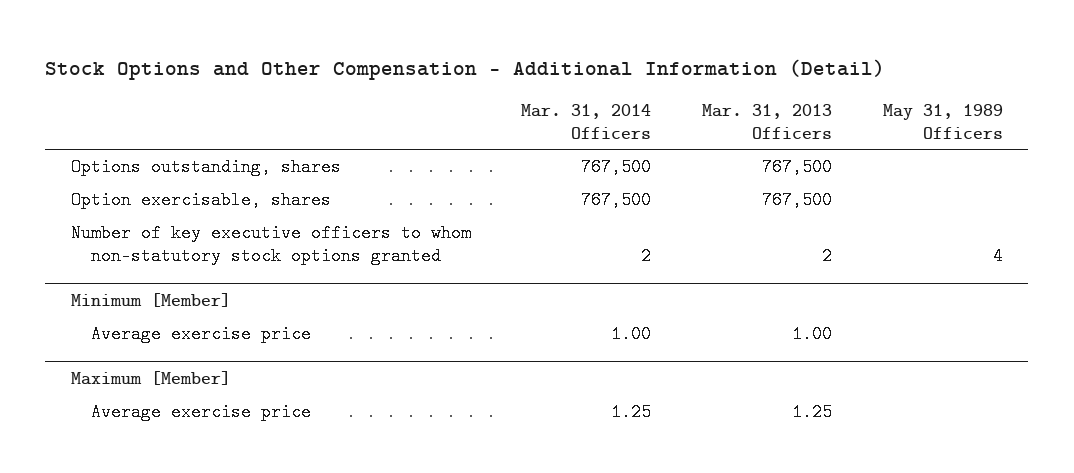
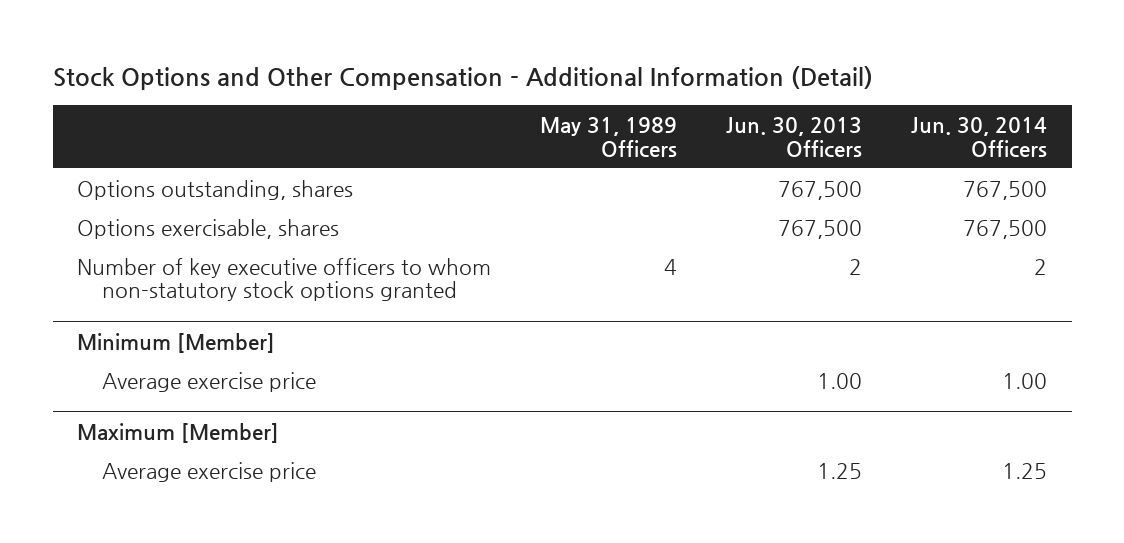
[521,103,652,139] Mar. 31, 2014 Officers -> none
[702,103,833,139] Mar. 31, 2013 Officers -> none
none -> [726,116,863,158] Jun. 30, 2013 Officers
none -> [911,116,1048,158] Jun. 30, 2014 Officers
[70,191,331,210] Option exercisable, shares -> [77,218,340,239] Options exercisable, shares

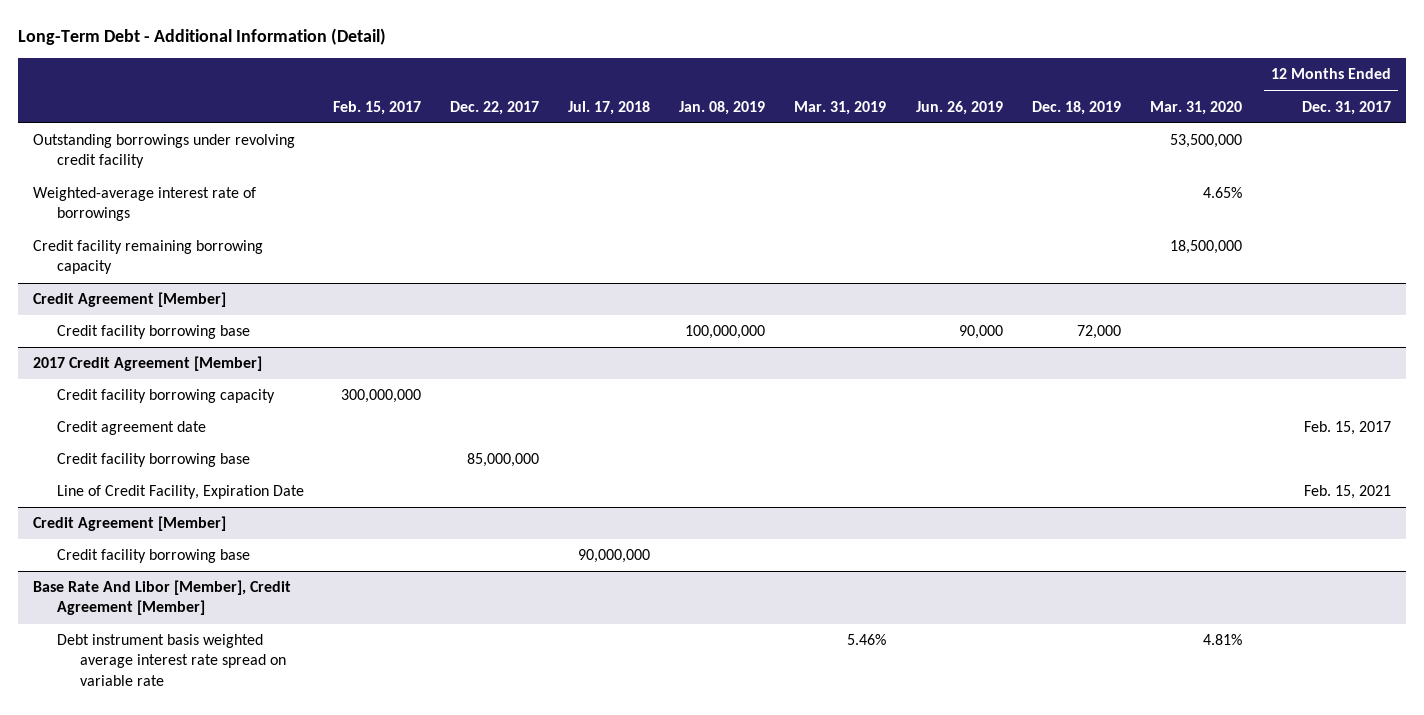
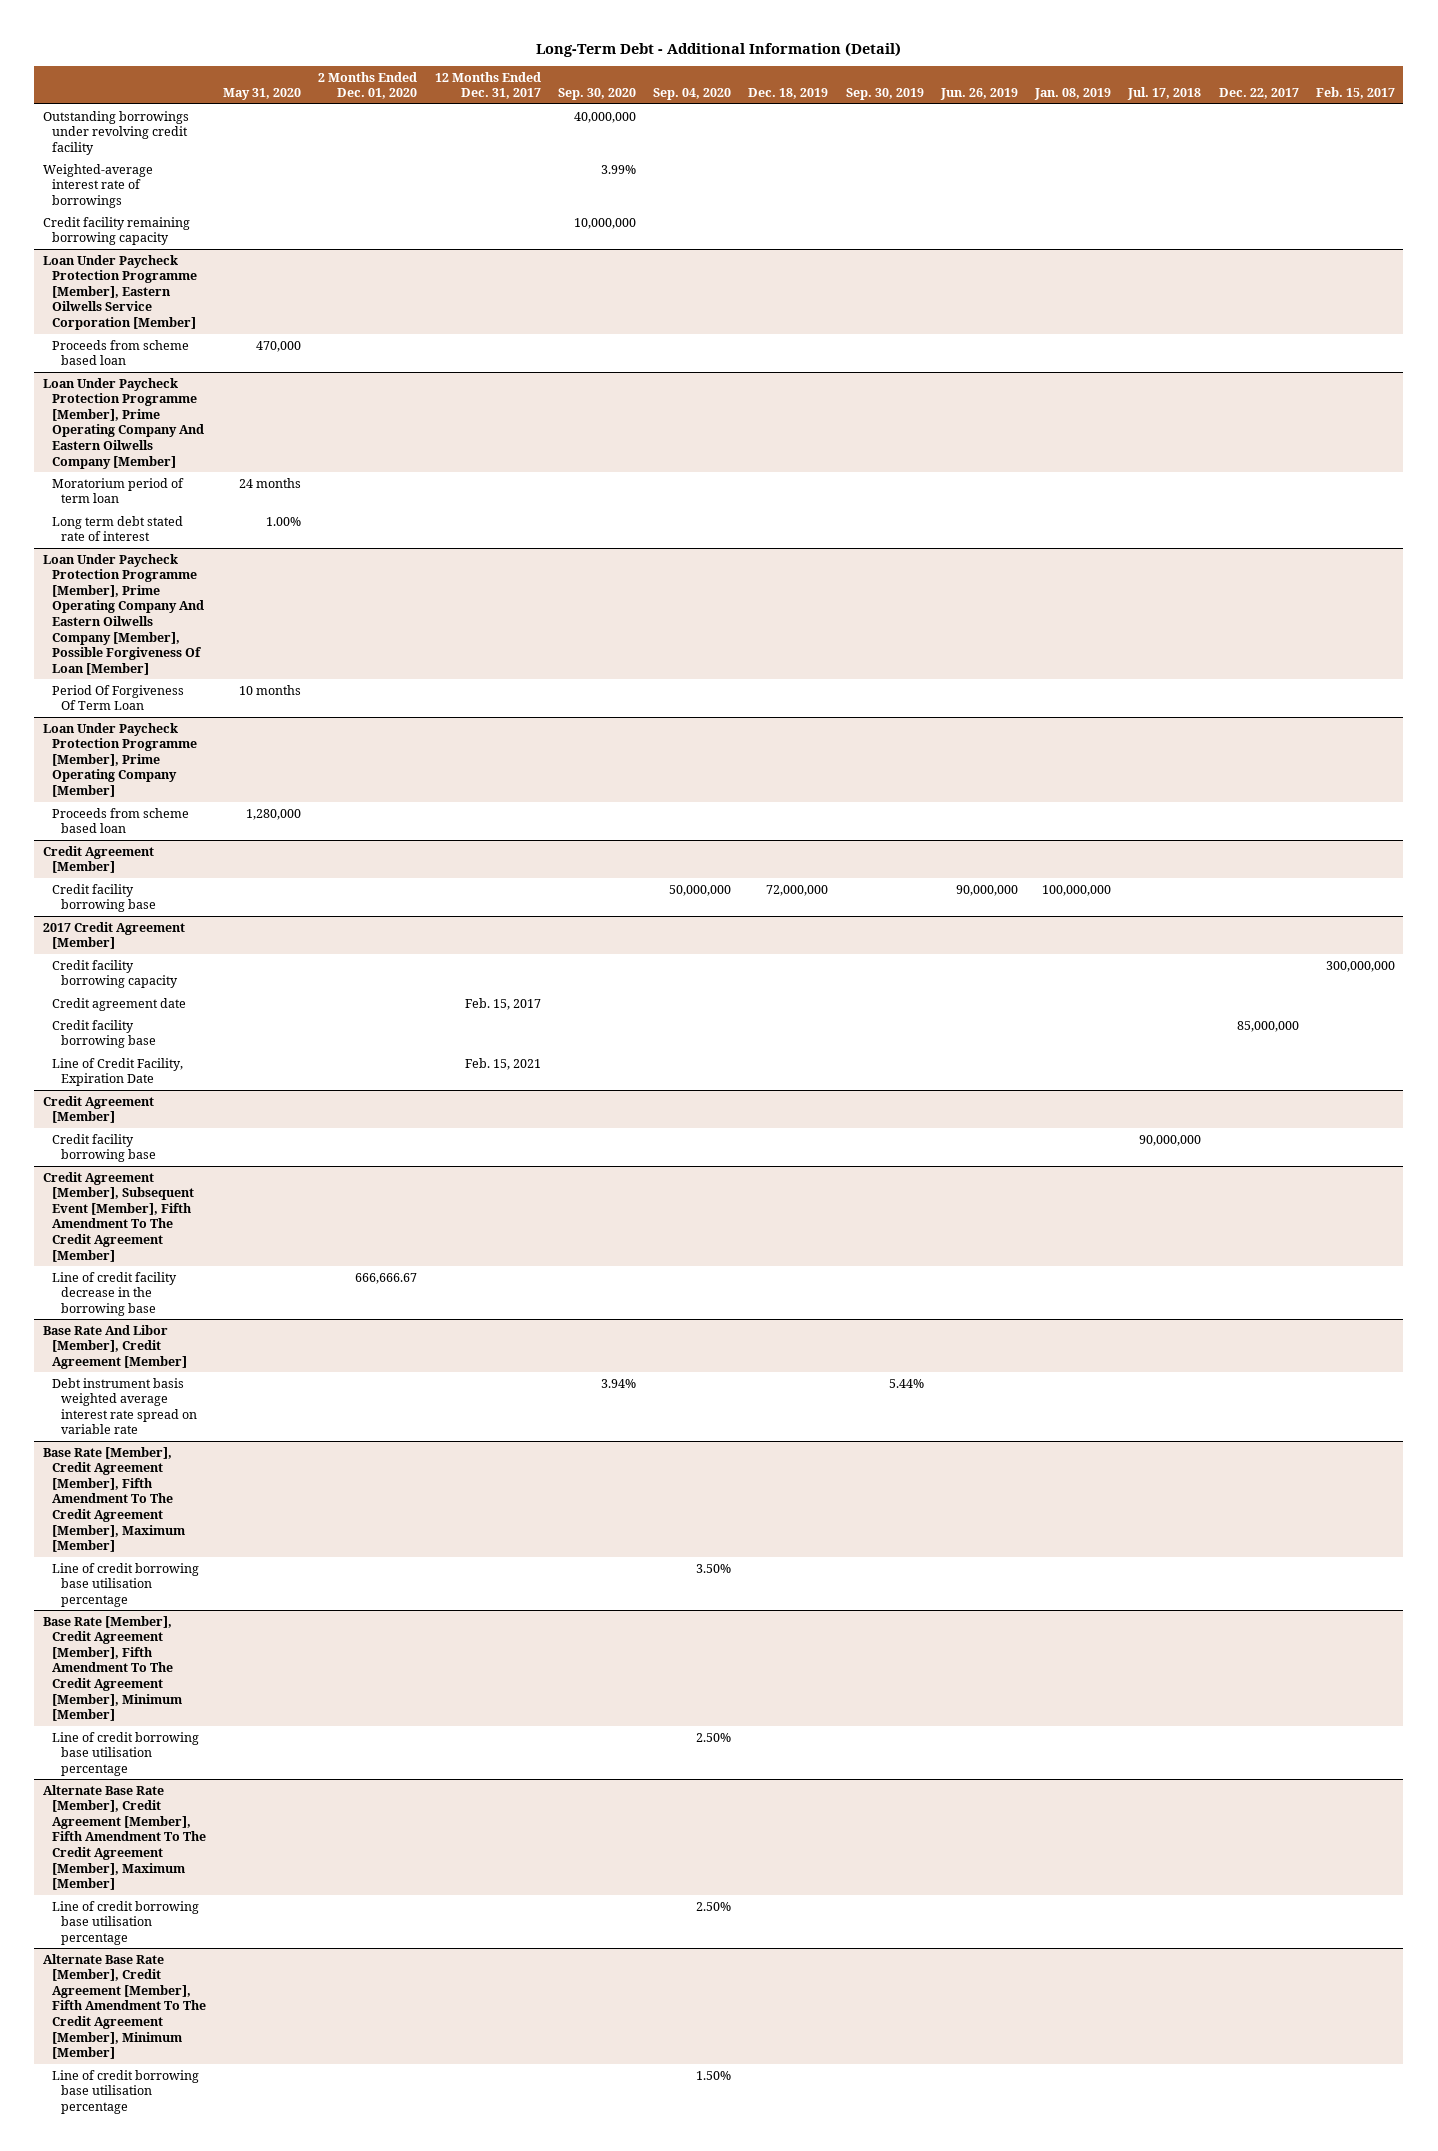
[794,100,887,115] Mar. 31, 2019 -> none
[1150,100,1243,115] Mar. 31, 2020 -> none
none -> [223,88,302,101] May 31, 2020
none -> [318,71,418,100] 2 Months Ended Dec. 01, 2020
none -> [557,88,636,101] Sep. 30, 2020
none -> [653,88,732,101] Sep. 04, 2020
none -> [845,88,924,101] Sep. 30, 2019
none -> [43,254,197,331] Loan Under Paycheck Protection Programme [Member], Eastern Oilwells Service Corporation [Member]
none -> [51,339,189,366] Proceeds from scheme based loan
none -> [43,377,204,469] Loan Under Paycheck Protection Programme [Member], Prime Operating Company And Eastern Oilwells Company [Member]
none -> [51,477,184,504] Moratorium period of term loan
none -> [51,515,183,542] Long term debt stated rate of interest
none -> [43,553,204,675] Loan Under Paycheck Protection Programme [Member], Prime Operating Company And Eastern Oilwells Company [Member], Possible Forgiveness Of Loan [Member]
none -> [51,684,184,711] Period Of Forgiveness Of Term Loan
none -> [43,722,197,798] Loan Under Paycheck Protection Programme [Member], Prime Operating Company [Member]
none -> [51,807,189,834] Proceeds from scheme based loan
[958,325,1003,340] 90,000 -> [955,884,1018,896] 90,000,000
[1076,325,1121,340] 72,000 -> [766,884,829,896] 72,000,000
none -> [43,1171,194,1262] Credit Agreement [Member], Subsequent Event [Member], Fifth Amendment To The Credit Agreement [Member]
none -> [51,1271,177,1316] Line of credit facility decrease in the borrowing base
none -> [43,1446,185,1553] Base Rate [Member], Credit Agreement [Member], Fifth Amendment To The Credit Agreement [Member], Maximum [Member]
none -> [51,1562,199,1607] Line of credit borrowing base utilisation percentage
none -> [43,1615,182,1722] Base Rate [Member], Credit Agreement [Member], Fifth Amendment To The Credit Agreement [Member], Minimum [Member]
none -> [51,1731,199,1776] Line of credit borrowing base utilisation percentage
none -> [43,1784,206,1891] Alternate Base Rate [Member], Credit Agreement [Member], Fifth Amendment To The Credit Agreement [Member], Maximum [Member]
none -> [51,1900,199,1945] Line of credit borrowing base utilisation percentage
none -> [43,1953,206,2060] Alternate Base Rate [Member], Credit Agreement [Member], Fifth Amendment To The Credit Agreement [Member], Minimum [Member]
none -> [51,2069,199,2114] Line of credit borrowing base utilisation percentage

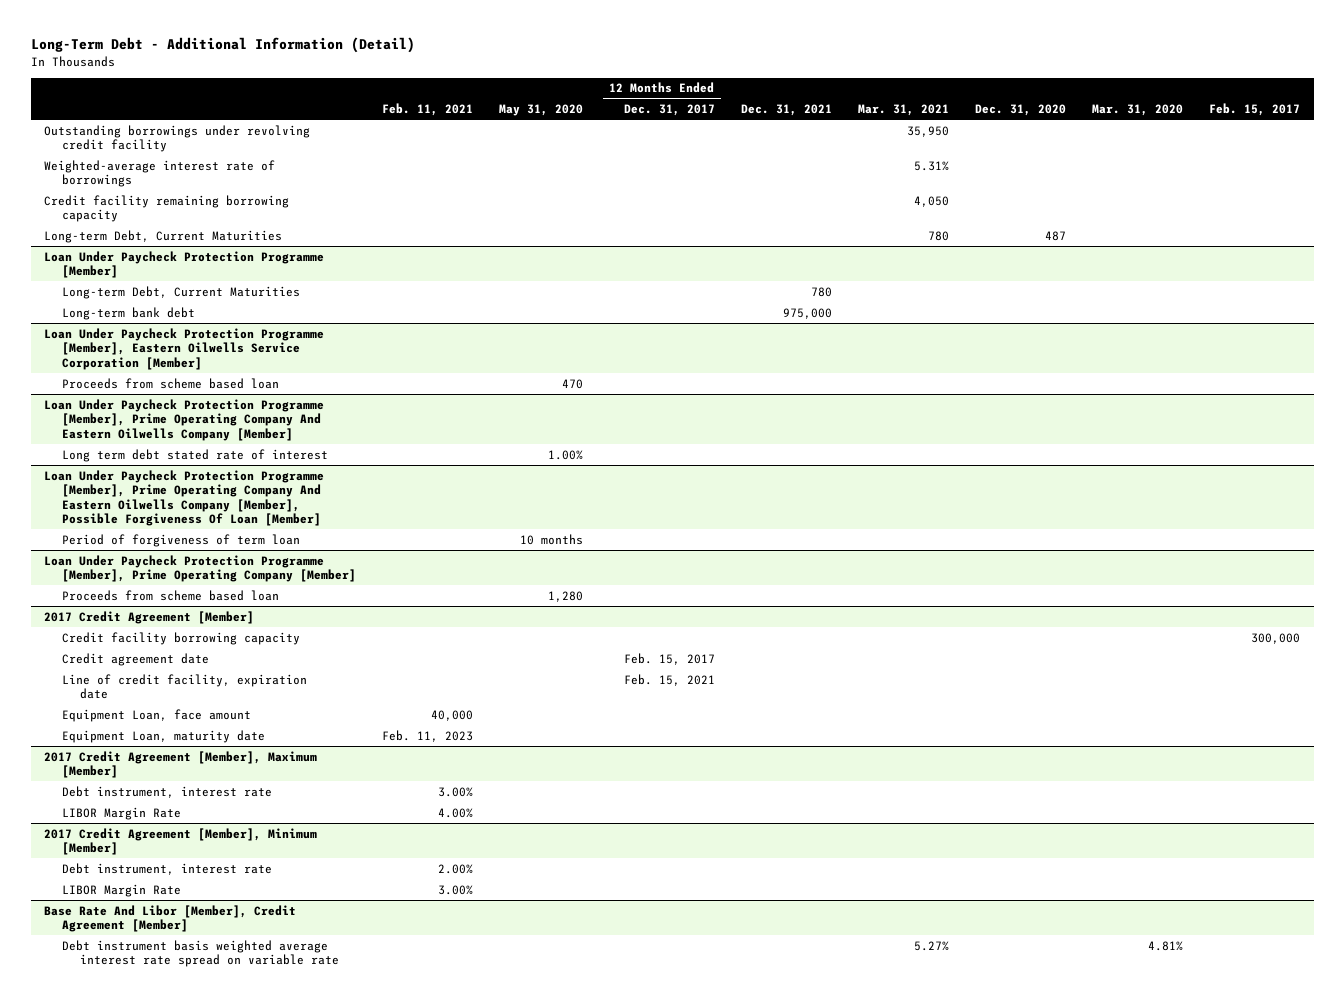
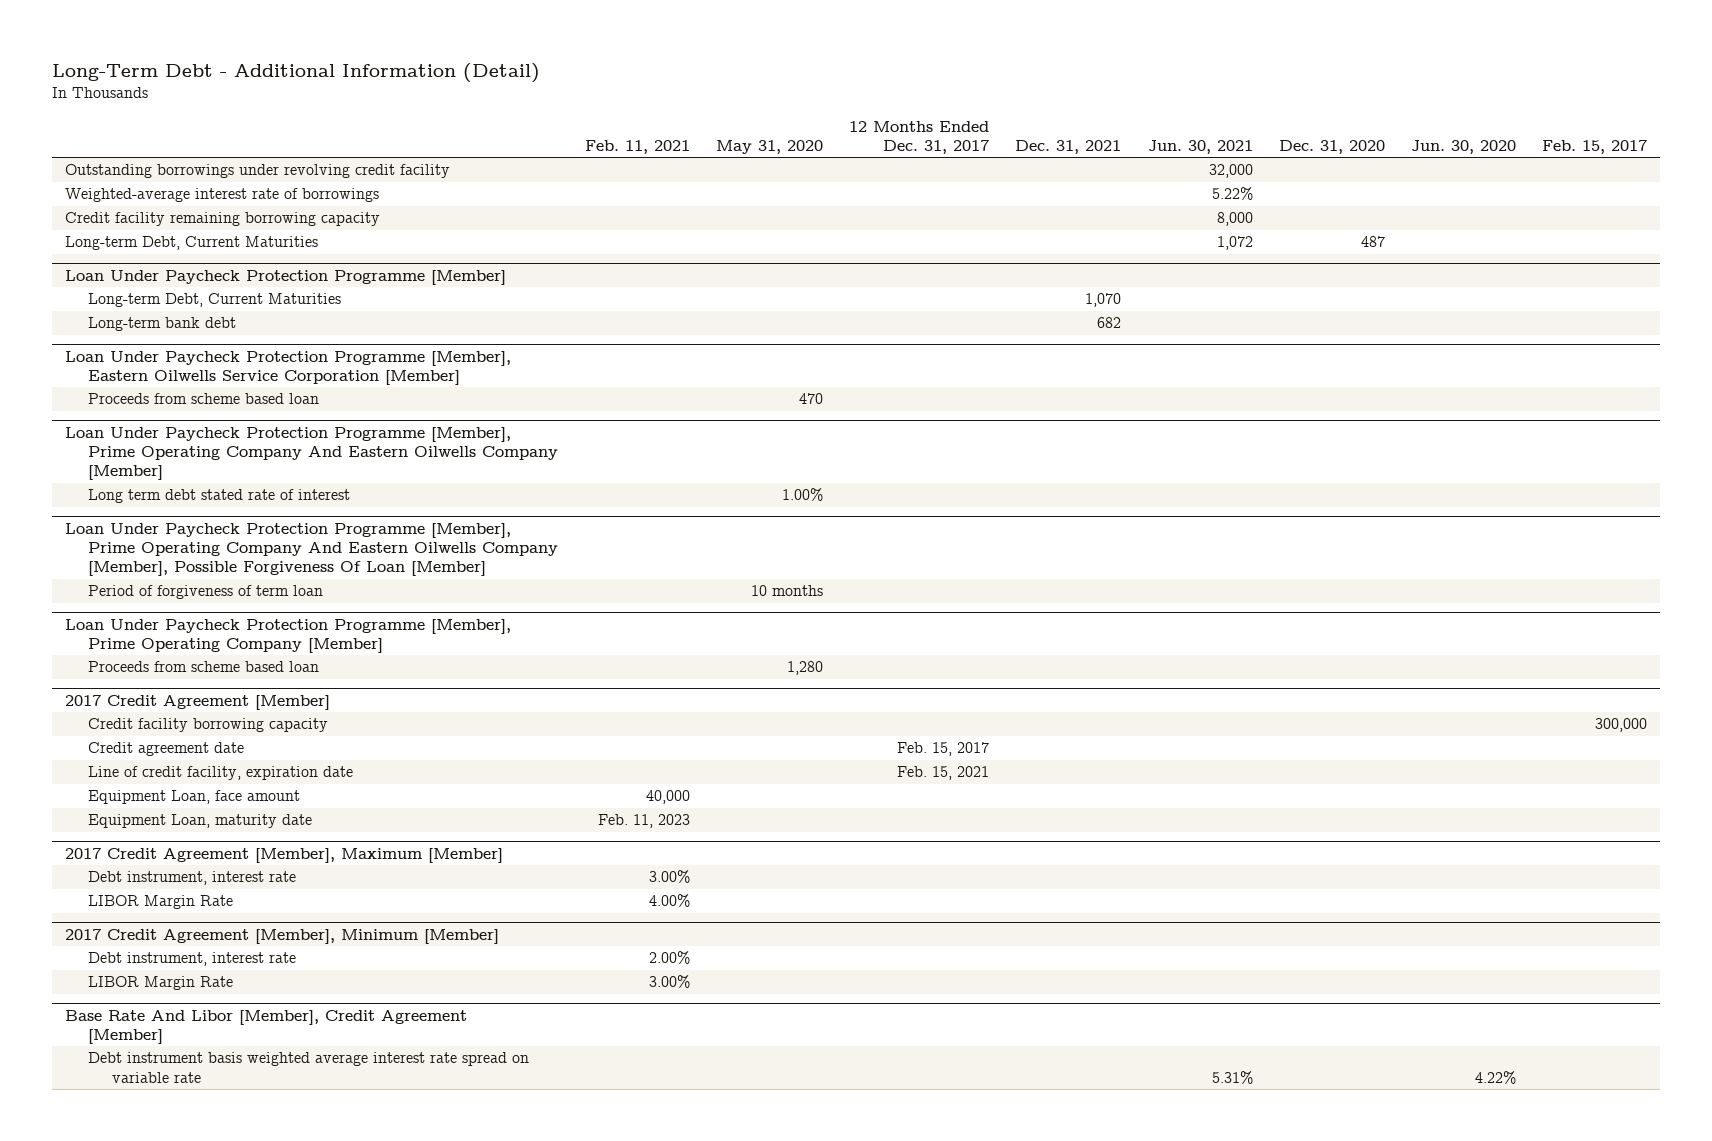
[857,104,949,117] Mar. 31, 2021 -> none
[1092,104,1184,117] Mar. 31, 2020 -> none
none -> [1147,139,1253,154] Jun. 30, 2021
none -> [1411,139,1517,154] Jun. 30, 2020
[810,286,832,297] 780 -> [1085,293,1122,308] 1,070
[782,307,832,319] 975,000 -> [1097,317,1122,329] 682

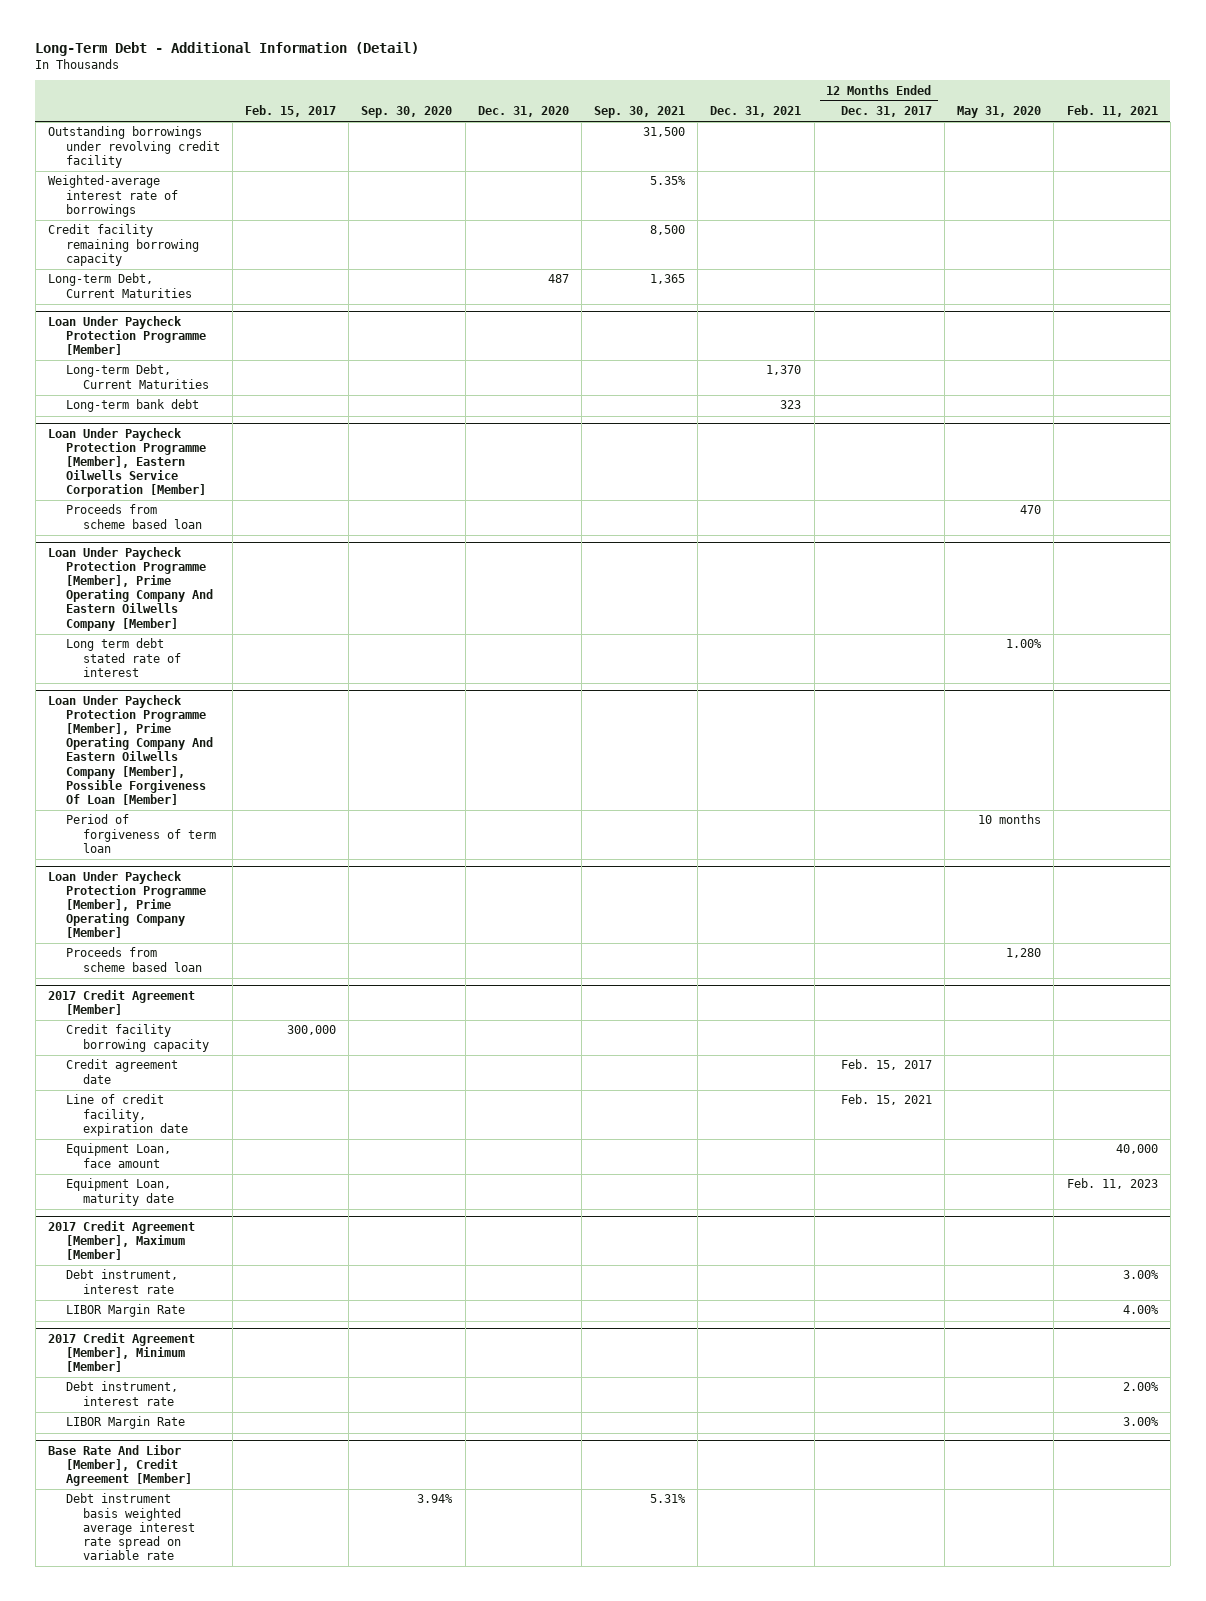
[1147,139,1253,154] Jun. 30, 2021 -> none
[1411,139,1517,154] Jun. 30, 2020 -> none
none -> [361,106,453,119] Sep. 30, 2020
none -> [594,106,686,119] Sep. 30, 2021
[1085,293,1122,308] 1,070 -> [766,365,802,376] 1,370
[1097,317,1122,329] 682 -> [780,400,802,410] 323

